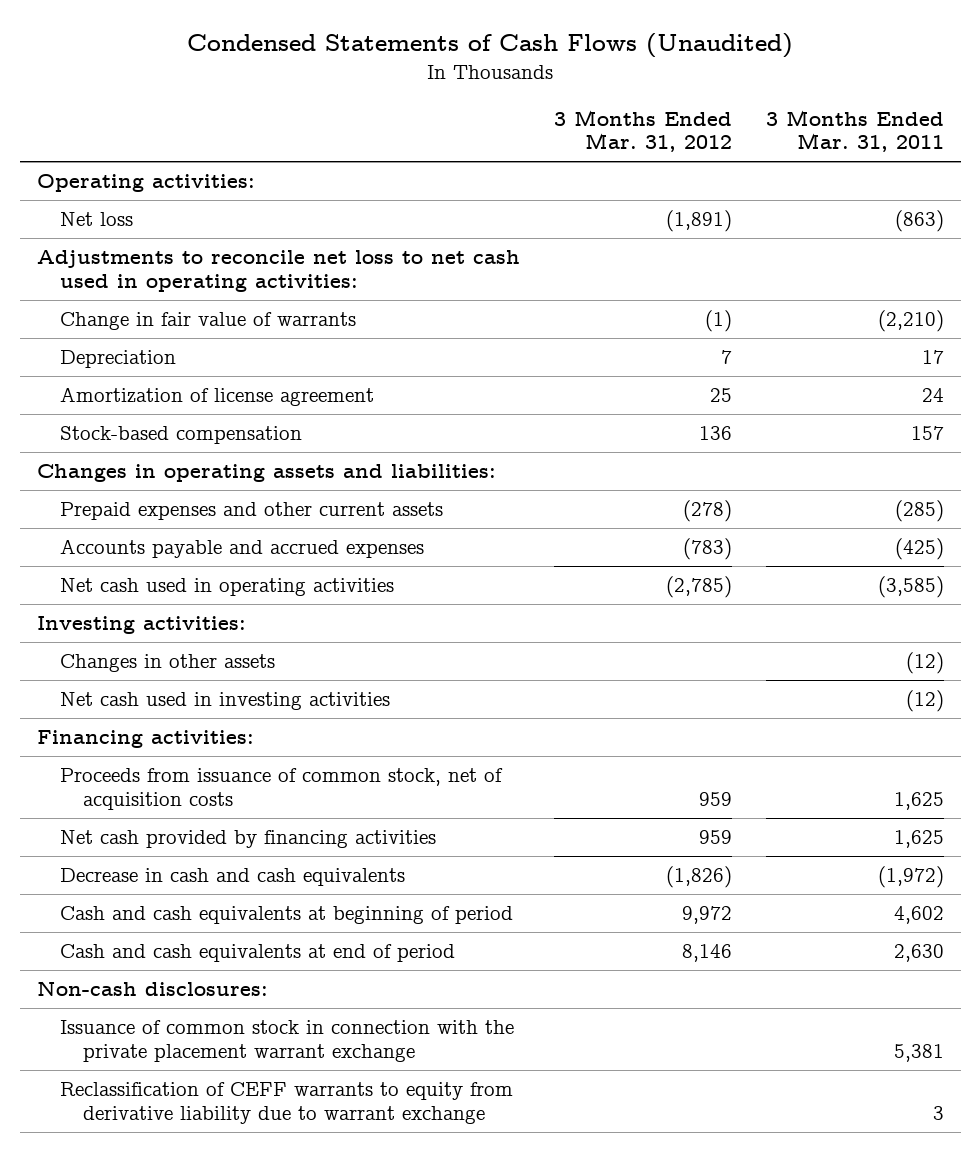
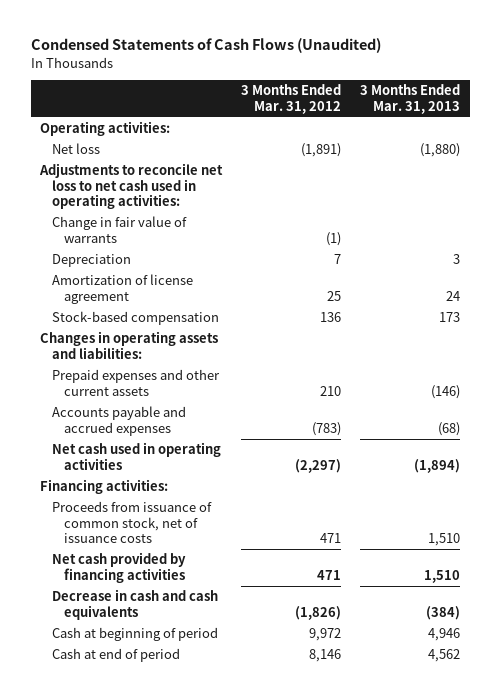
[765,109,944,153] 3 Months Ended Mar. 31, 2011 -> none
none -> [360,84,461,115] 3 Months Ended Mar. 31, 2013
[682,500,732,523] (278) -> [320,385,342,396] 210
[36,616,246,635] Investing activities: -> none
[59,654,275,673] Changes in other assets -> none
[59,692,390,711] Net cash used in investing activities -> none
[665,576,732,599] (2,785) -> [295,458,342,473] (2,297)
[59,768,503,811] Proceeds from issuance of common stock, net of acquisition costs -> [51,501,212,544] Proceeds from issuance of common stock, net of issuance costs
[698,792,732,807] 959 -> [320,533,342,544] 471
[698,830,732,845] 959 -> [317,569,342,580] 471
[36,981,268,997] Non-cash disclosures: -> none
[59,1020,514,1063] Issuance of common stock in connection with the private placement warrant exchange -> none
[59,1082,513,1125] Reclassification of CEFF warrants to equity from derivative liability due to warrant exchange -> none
[59,906,513,925] Cash and cash equivalents at beginning of period -> [51,627,218,642] Cash at beginning of period
[59,944,455,963] Cash and cash equivalents at end of period -> [51,648,180,663] Cash at end of period

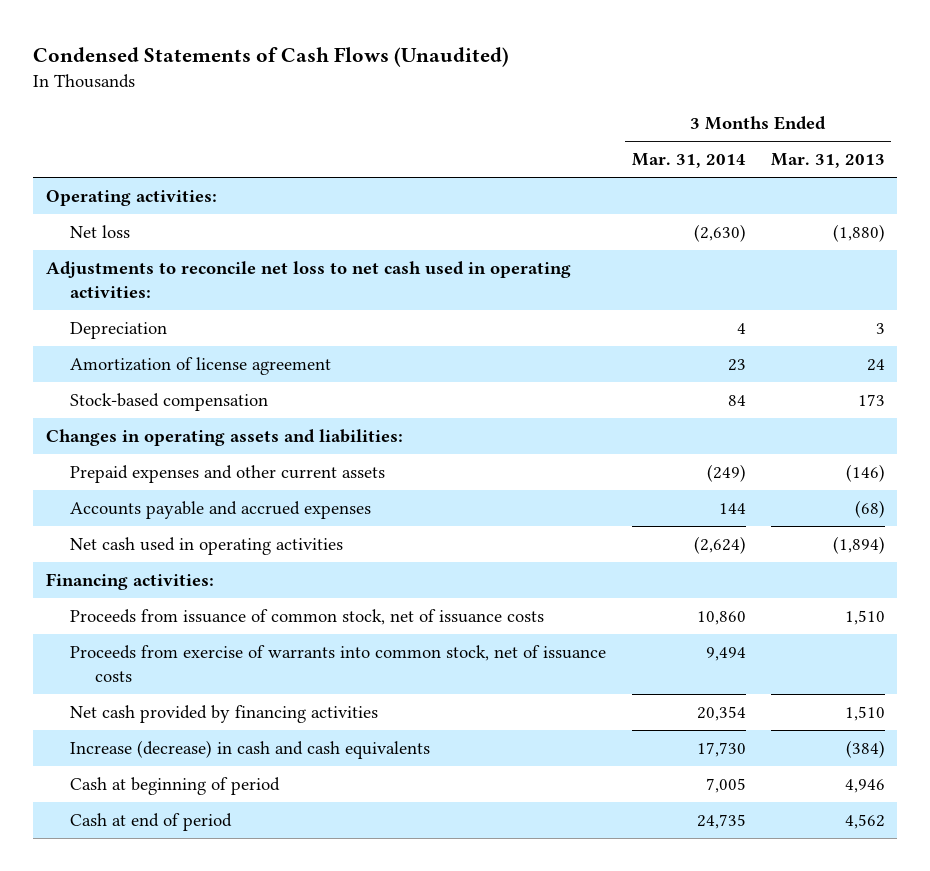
[241,84,342,115] 3 Months Ended Mar. 31, 2012 -> none
none -> [631,153,746,169] Mar. 31, 2014
[51,216,187,243] Change in fair value of warrants -> none
none -> [70,645,607,682] Proceeds from exercise of warrants into common stock, net of issuance costs
[51,589,218,620] Decrease in cash and cash equivalents -> [70,740,431,760] Increase (decrease) in cash and cash equivalents

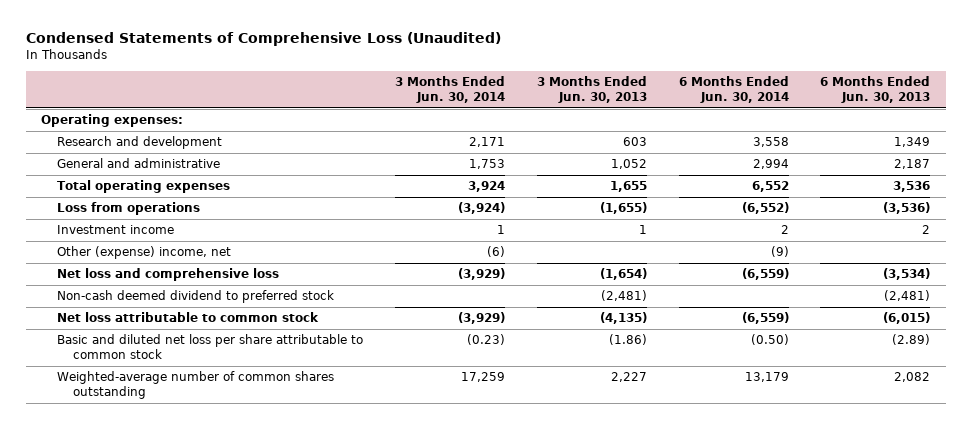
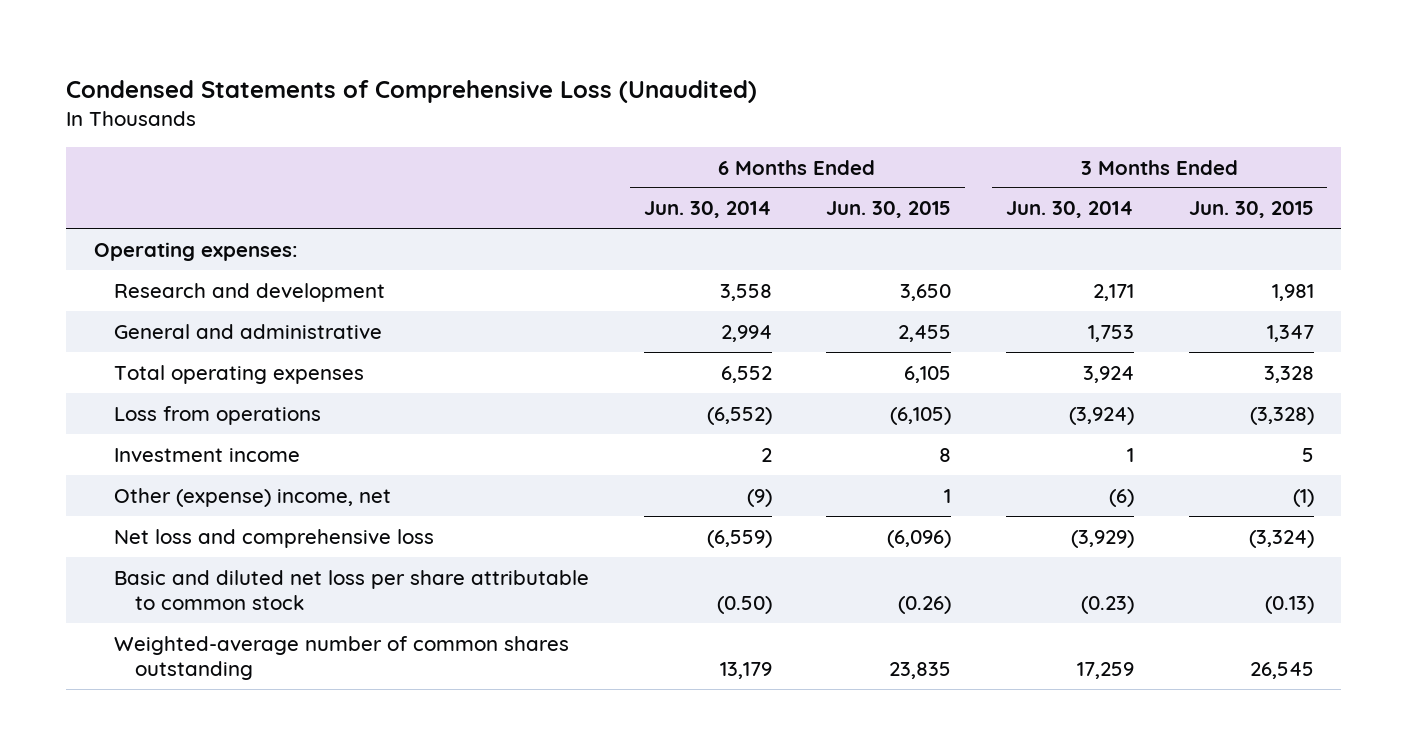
[536,75,647,103] 3 Months Ended Jun. 30, 2013 -> none
[820,75,931,103] 6 Months Ended Jun. 30, 2013 -> none
none -> [826,201,952,219] Jun. 30, 2015
none -> [1188,201,1314,219] Jun. 30, 2015
[57,290,335,304] Non-cash deemed dividend to preferred stock -> none
[57,312,320,323] Net loss attributable to common stock -> none

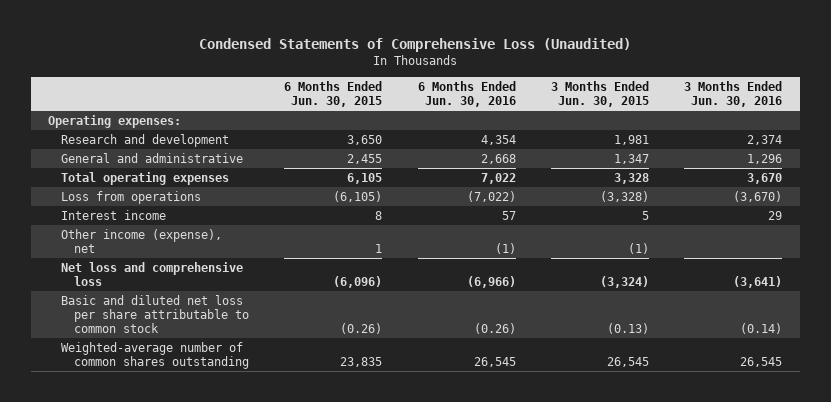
[643,201,772,219] Jun. 30, 2014 -> none
[1005,201,1134,219] Jun. 30, 2014 -> none
none -> [417,80,516,107] 6 Months Ended Jun. 30, 2016
none -> [684,80,783,107] 3 Months Ended Jun. 30, 2016
[114,447,301,462] Investment income -> [61,209,167,220] Interest income
[114,487,392,507] Other (expense) income, net -> [61,228,223,253] Other income (expense), net

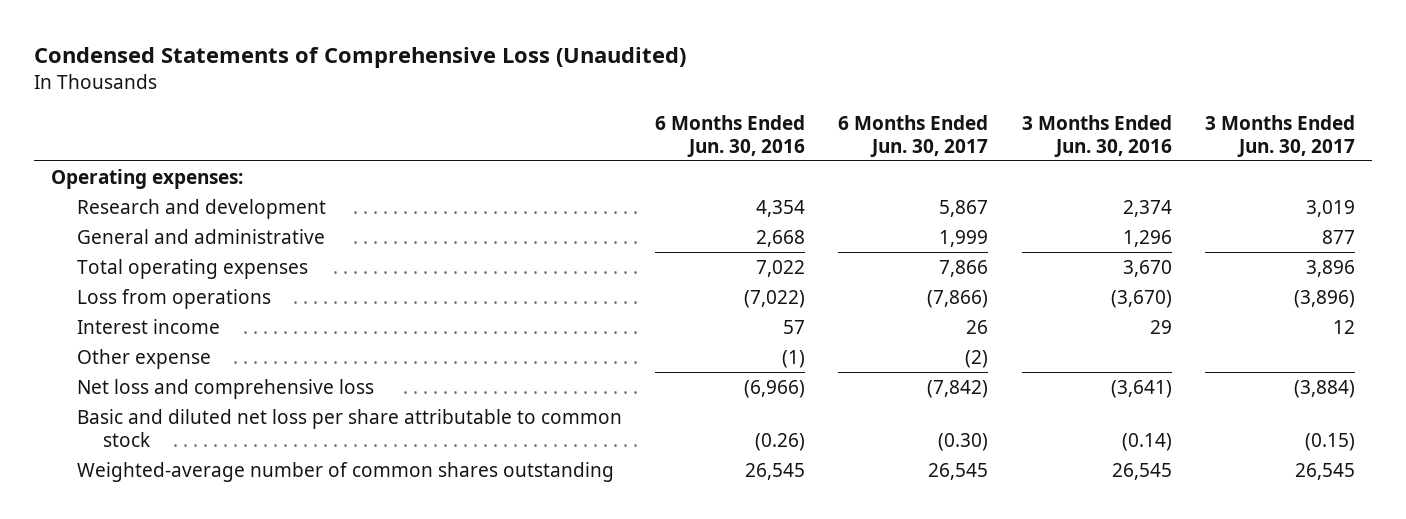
[284,80,383,107] 6 Months Ended Jun. 30, 2015 -> none
[550,80,649,107] 3 Months Ended Jun. 30, 2015 -> none
none -> [838,114,989,157] 6 Months Ended Jun. 30, 2017
none -> [1205,114,1356,157] 3 Months Ended Jun. 30, 2017
[61,228,223,253] Other income (expense), net -> [76,348,211,369] Other expense

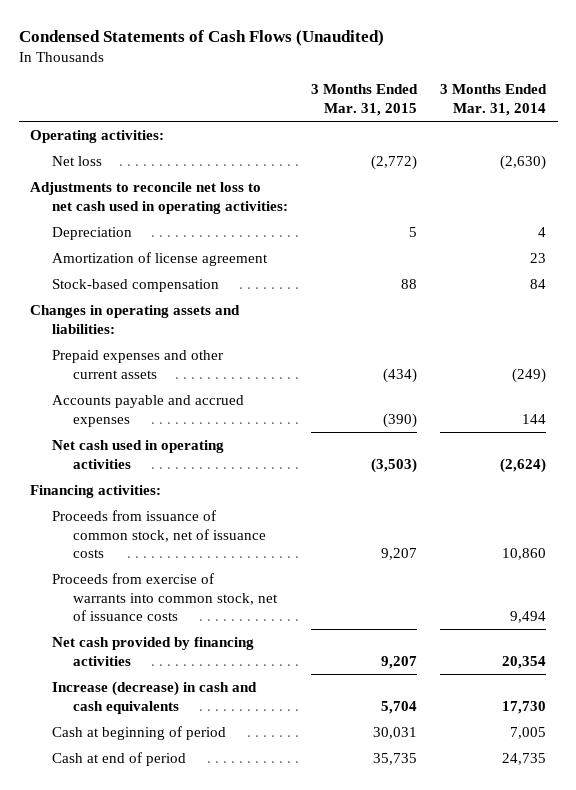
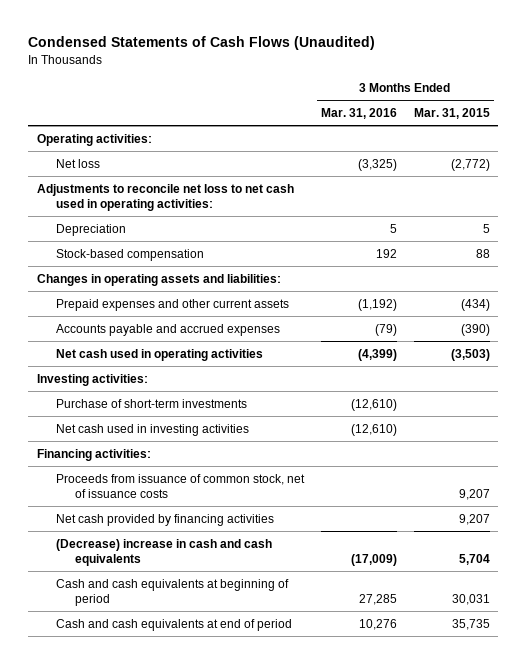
[440,84,548,117] 3 Months Ended Mar. 31, 2014 -> none
none -> [320,107,397,119] Mar. 31, 2016
[51,251,268,266] Amortization of license agreement -> none
none -> [36,373,148,386] Investing activities:
none -> [55,398,247,408] Purchase of short-term investments
none -> [55,423,249,436] Net cash used in investing activities
[51,572,279,622] Proceeds from exercise of warrants into common stock, net of issuance costs -> none
[51,680,257,714] Increase (decrease) in cash and cash equivalents -> [55,538,272,566] (Decrease) increase in cash and cash equivalents
[51,725,226,740] Cash at beginning of period -> [55,578,289,606] Cash and cash equivalents at beginning of period
[51,751,186,766] Cash at end of period -> [55,618,292,631] Cash and cash equivalents at end of period

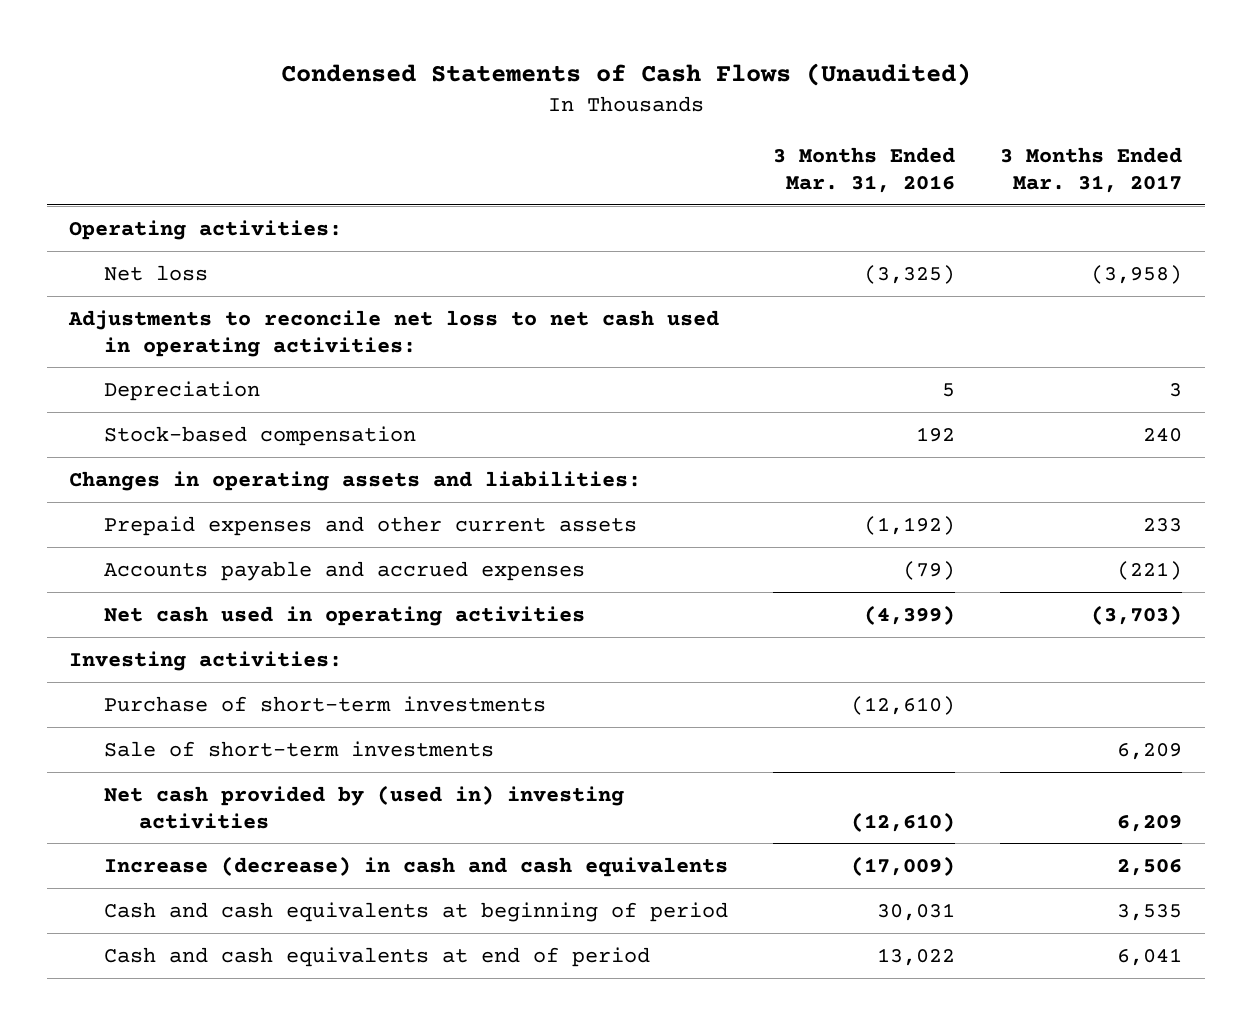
[413,107,490,119] Mar. 31, 2015 -> none
none -> [1000,146,1183,193] 3 Months Ended Mar. 31, 2017
[36,448,151,461] Financing activities: -> none
[55,473,305,498] Proceeds from issuance of common stock, net of issuance costs -> none
[55,513,274,526] Net cash provided by financing activities -> none
none -> [104,740,495,757] Sale of short-term investments
[55,423,249,436] Net cash used in investing activities -> [104,784,625,829] Net cash provided by (used in) investing activities
[55,538,272,566] (Decrease) increase in cash and cash equivalents -> [104,855,729,877] Increase (decrease) in cash and cash equivalents
[358,593,397,605] 27,285 -> [877,902,956,921] 30,031
[358,618,397,630] 10,276 -> [877,947,956,966] 13,022

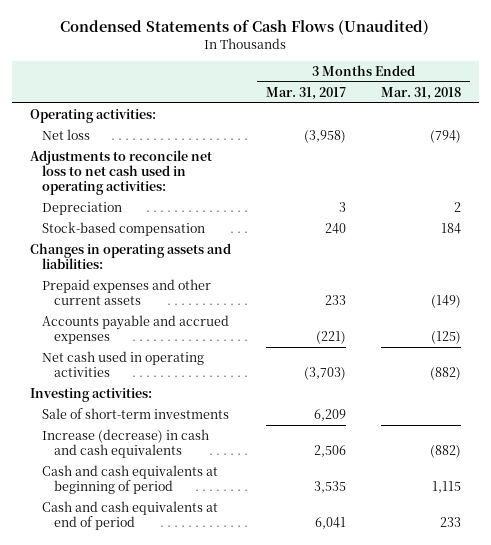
[773,146,956,193] 3 Months Ended Mar. 31, 2016 -> none
none -> [381,86,462,100] Mar. 31, 2018
[104,695,547,712] Purchase of short-term investments -> none
[104,784,625,829] Net cash provided by (used in) investing activities -> none

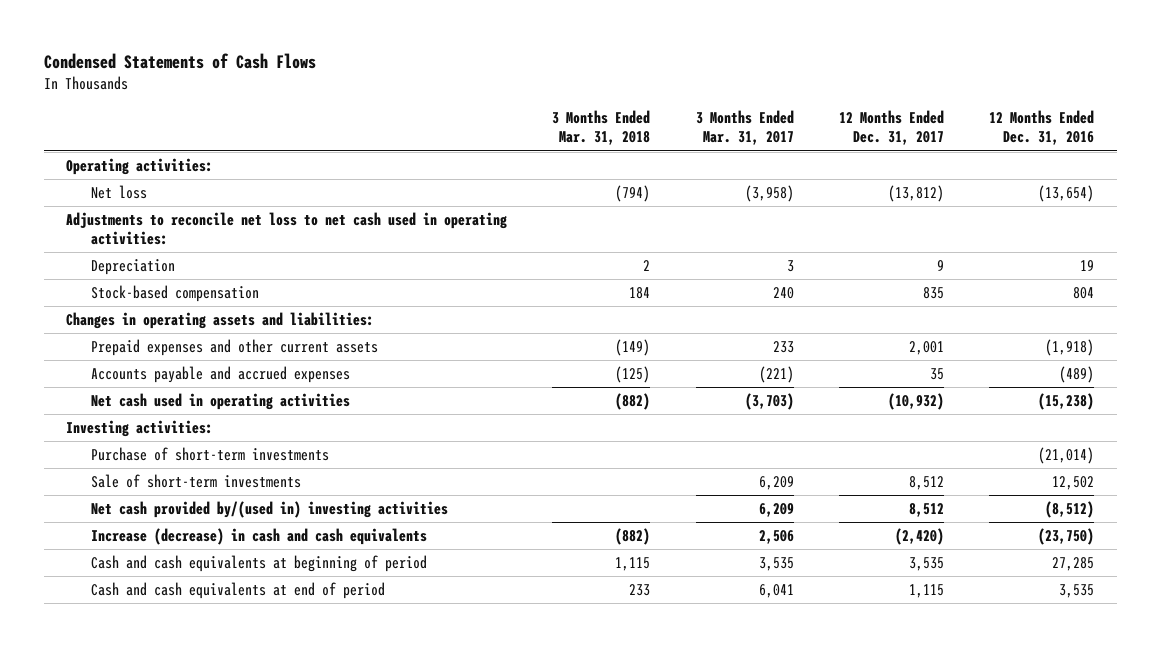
[60,19,430,35] Condensed Statements of Cash Flows (Unaudited) -> [43,52,316,69] Condensed Statements of Cash Flows
none -> [838,110,944,146] 12 Months Ended Dec. 31, 2017
none -> [989,110,1095,146] 12 Months Ended Dec. 31, 2016
none -> [90,446,329,461] Purchase of short-term investments
none -> [90,500,448,518] Net cash provided by/(used in) investing activities

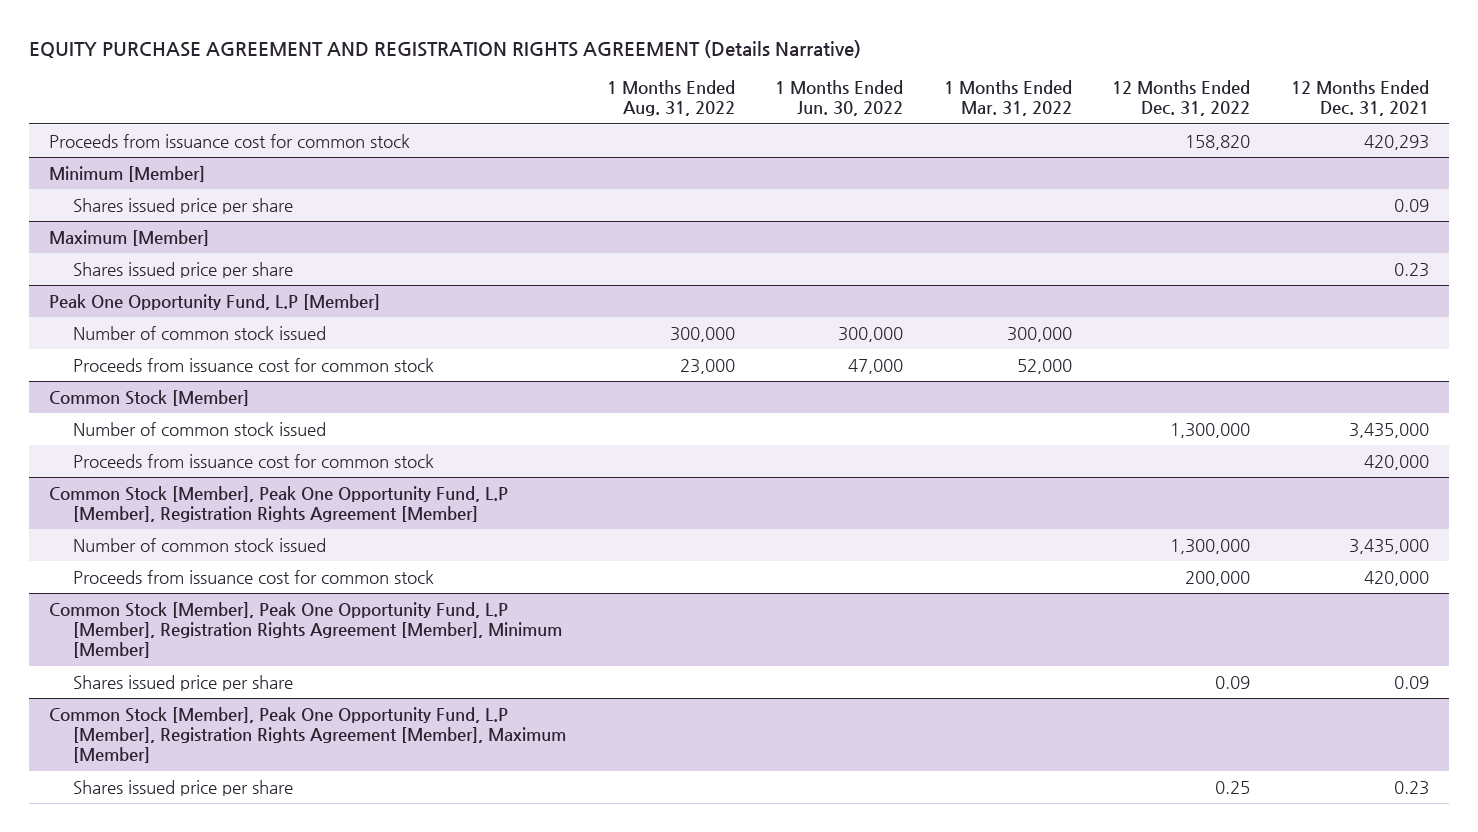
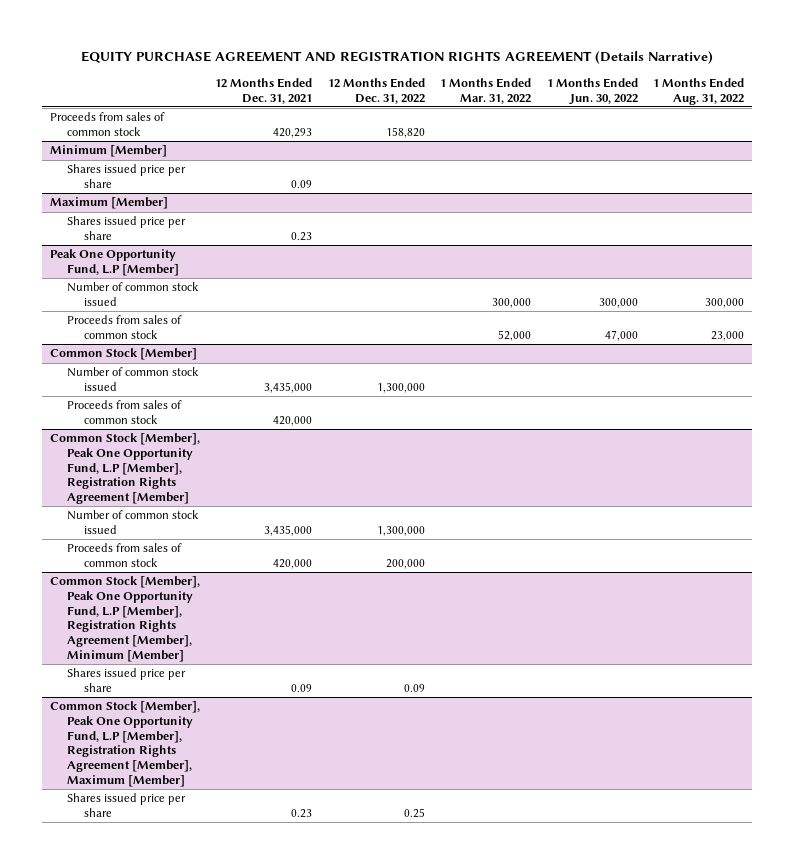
[48,133,410,148] Proceeds from issuance cost for common stock -> [49,112,165,136] Proceeds from sales of common stock
[73,357,435,372] Proceeds from issuance cost for common stock -> [66,315,182,339] Proceeds from sales of common stock
[73,453,435,468] Proceeds from issuance cost for common stock -> [66,400,182,424] Proceeds from sales of common stock
[73,569,435,584] Proceeds from issuance cost for common stock -> [66,543,182,567] Proceeds from sales of common stock

